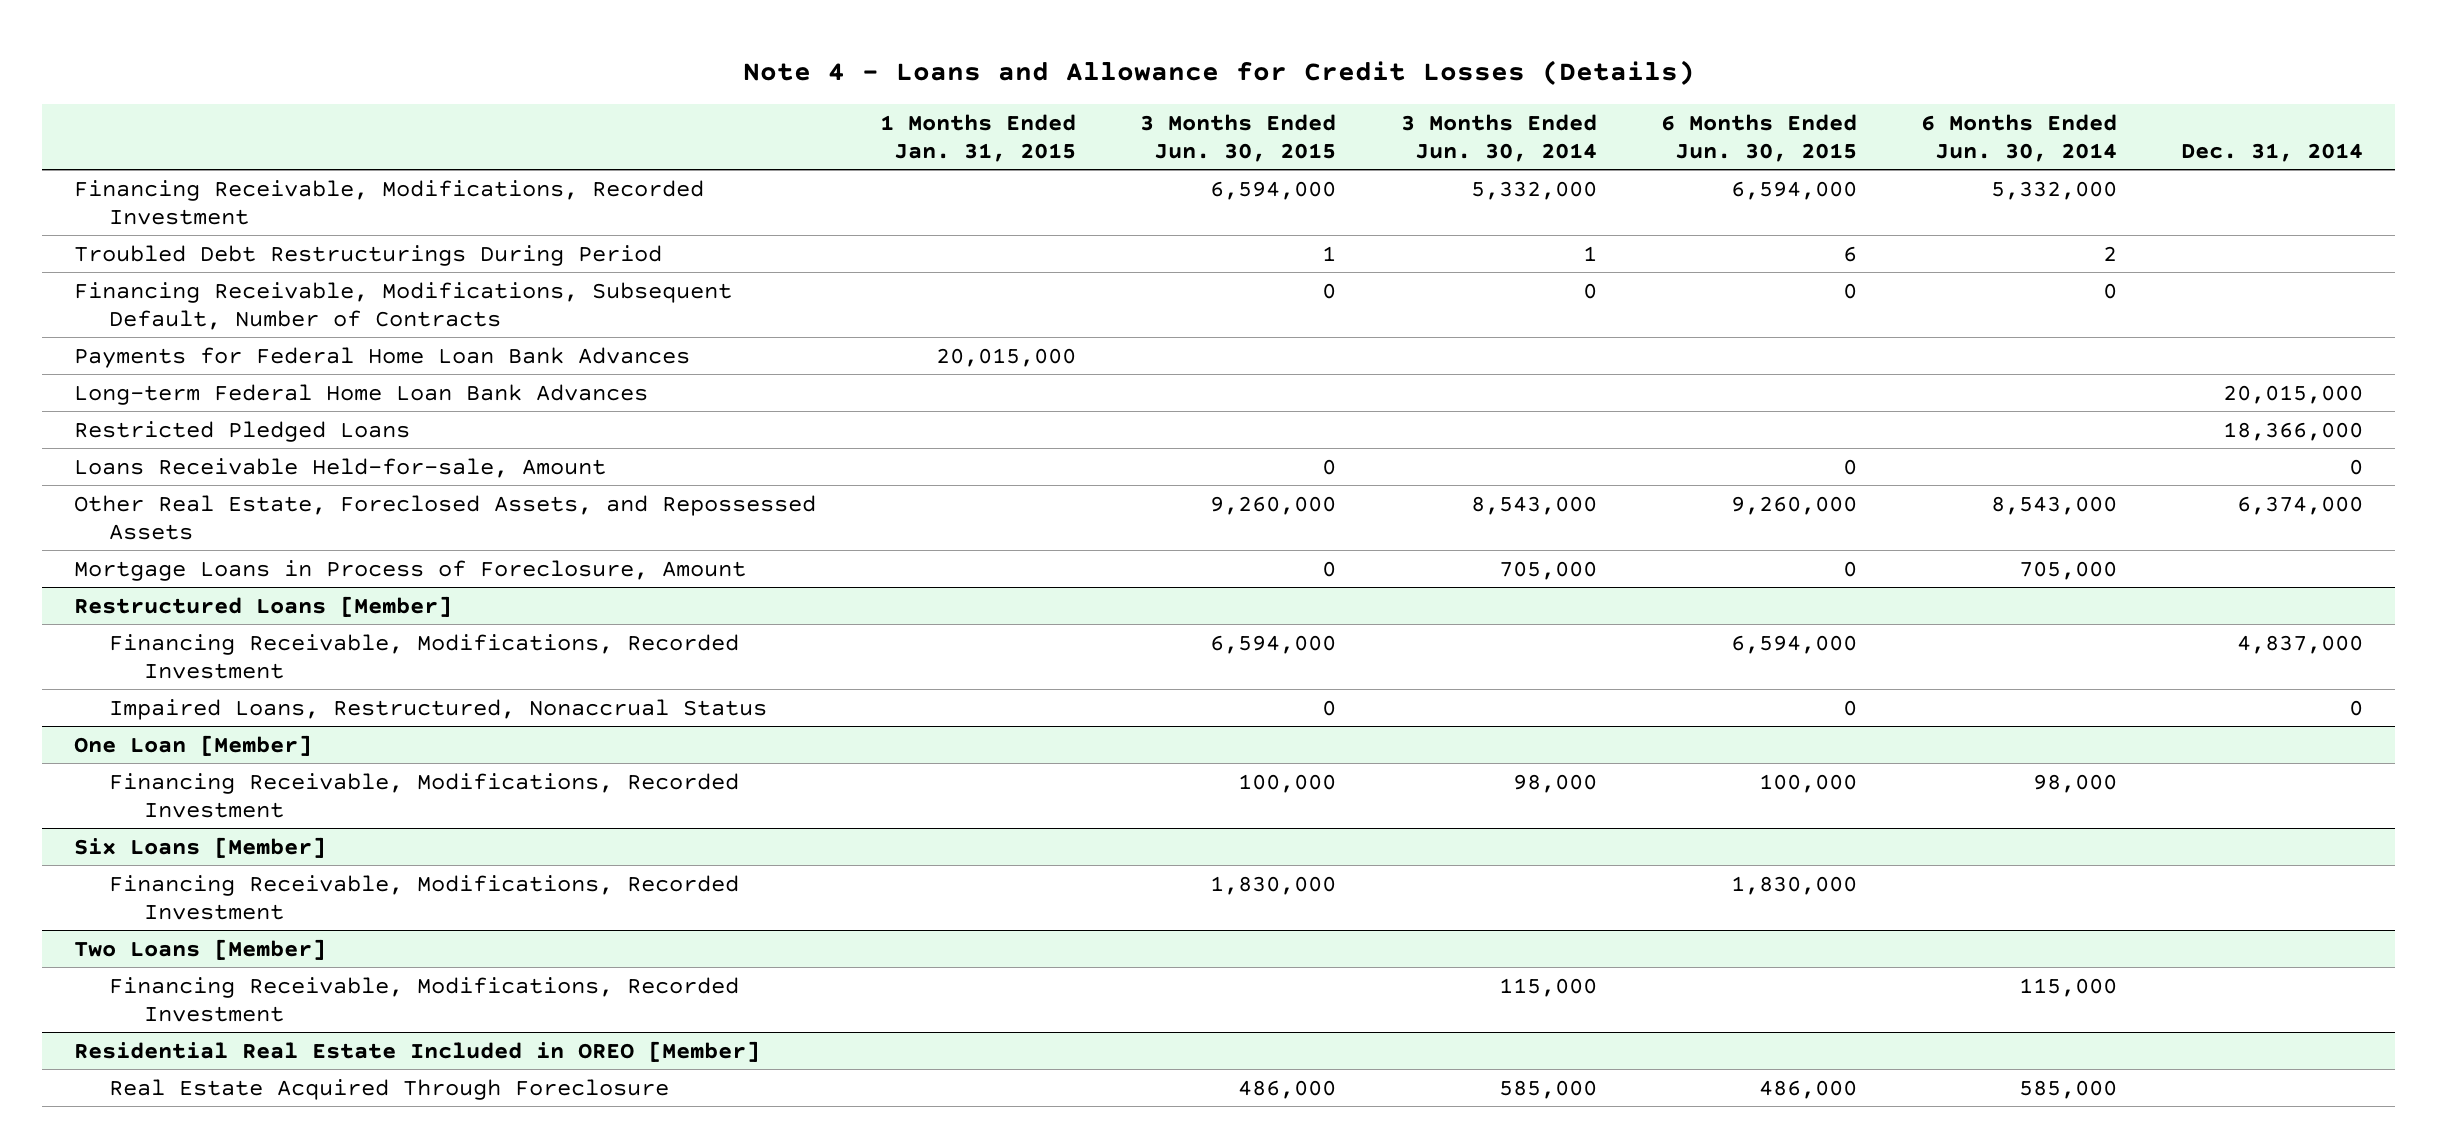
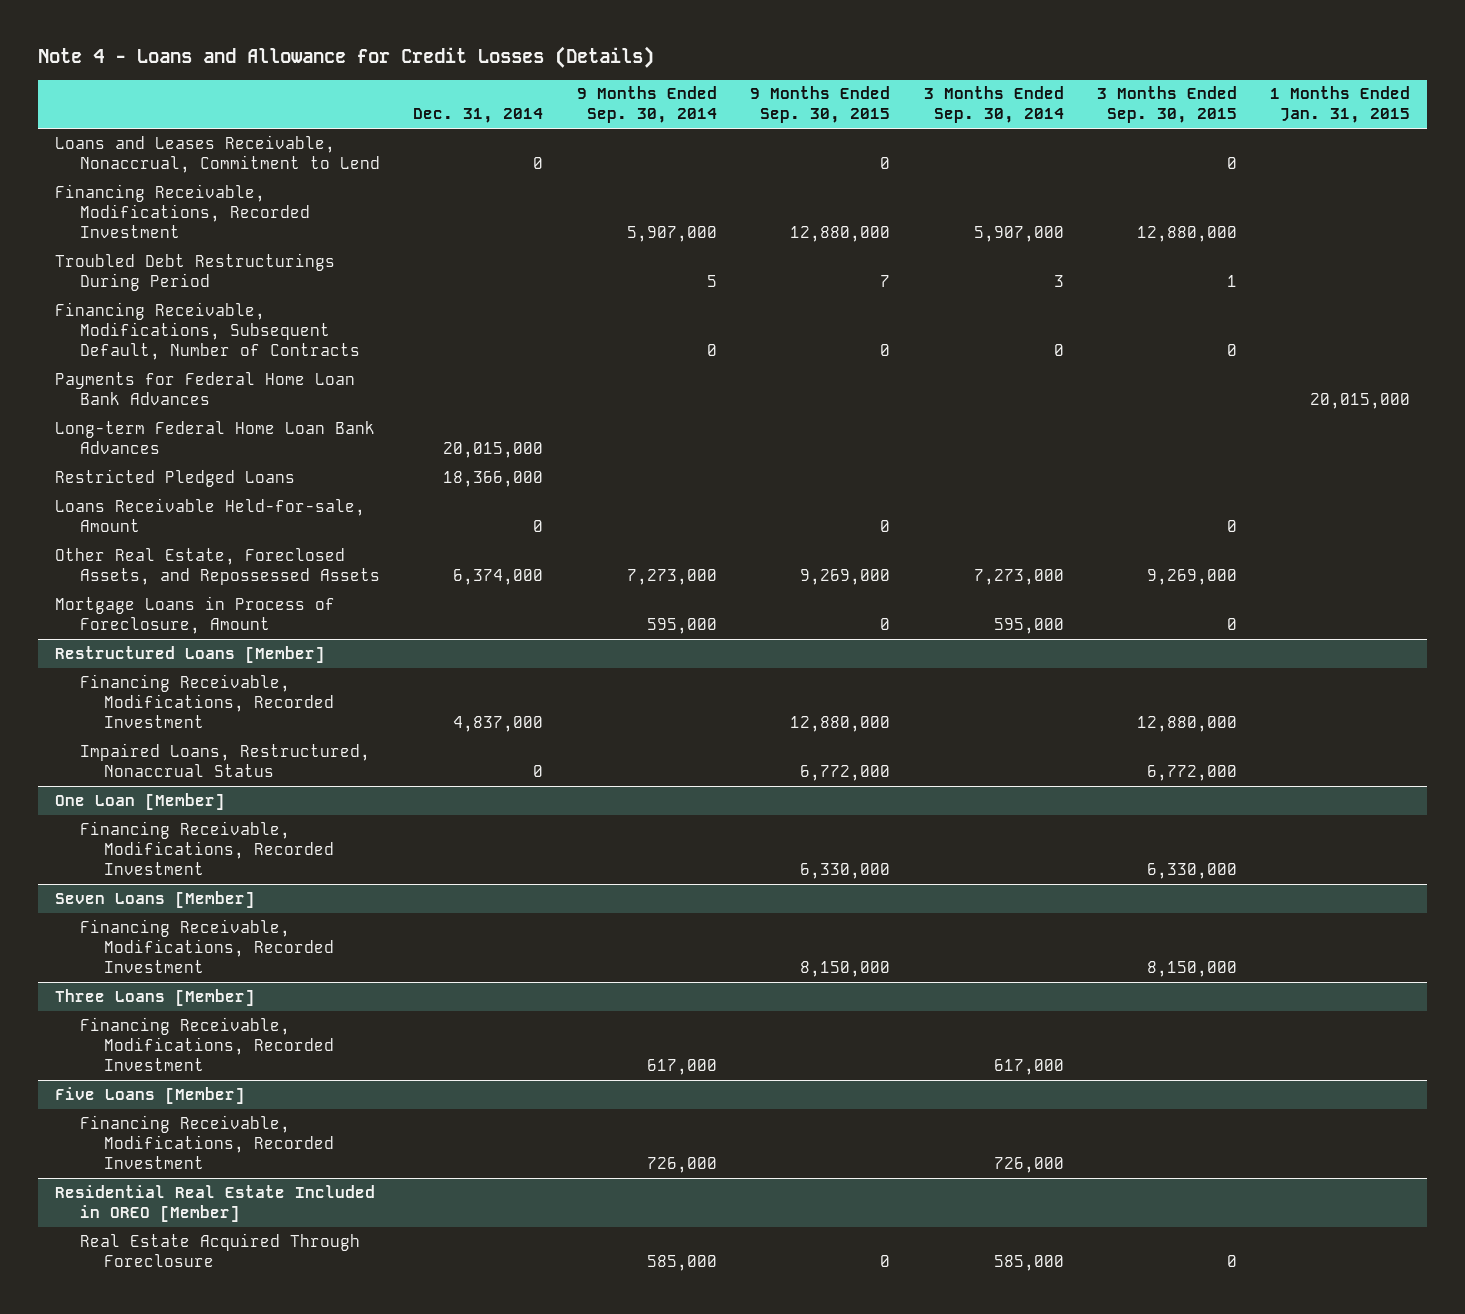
[1140,113,1337,162] 3 Months Ended Jun. 30, 2015 -> none
[1400,113,1597,162] 3 Months Ended Jun. 30, 2014 -> none
[1660,113,1857,162] 6 Months Ended Jun. 30, 2015 -> none
[1920,113,2117,162] 6 Months Ended Jun. 30, 2014 -> none
none -> [576,86,717,124] 9 Months Ended Sep. 30, 2014
none -> [750,86,891,124] 9 Months Ended Sep. 30, 2015
none -> [923,86,1064,124] 3 Months Ended Sep. 30, 2014
none -> [1097,86,1238,124] 3 Months Ended Sep. 30, 2015
none -> [54,134,380,173] Loans and Leases Receivable, Nonaccrual, Commitment to Lend
[74,836,327,858] Six Loans [Member] -> none
[109,874,740,920] Financing Receivable, Modifications, Recorded Investment -> none
[74,938,327,960] Two Loans [Member] -> none
[109,976,740,1022] Financing Receivable, Modifications, Recorded Investment -> none
none -> [54,890,255,908] Seven Loans [Member]
none -> [79,918,335,973] Financing Receivable, Modifications, Recorded Investment
none -> [54,988,255,1006] Three Loans [Member]
none -> [79,1016,335,1071] Financing Receivable, Modifications, Recorded Investment
none -> [54,1086,245,1104] Five Loans [Member]
none -> [79,1114,335,1169] Financing Receivable, Modifications, Recorded Investment

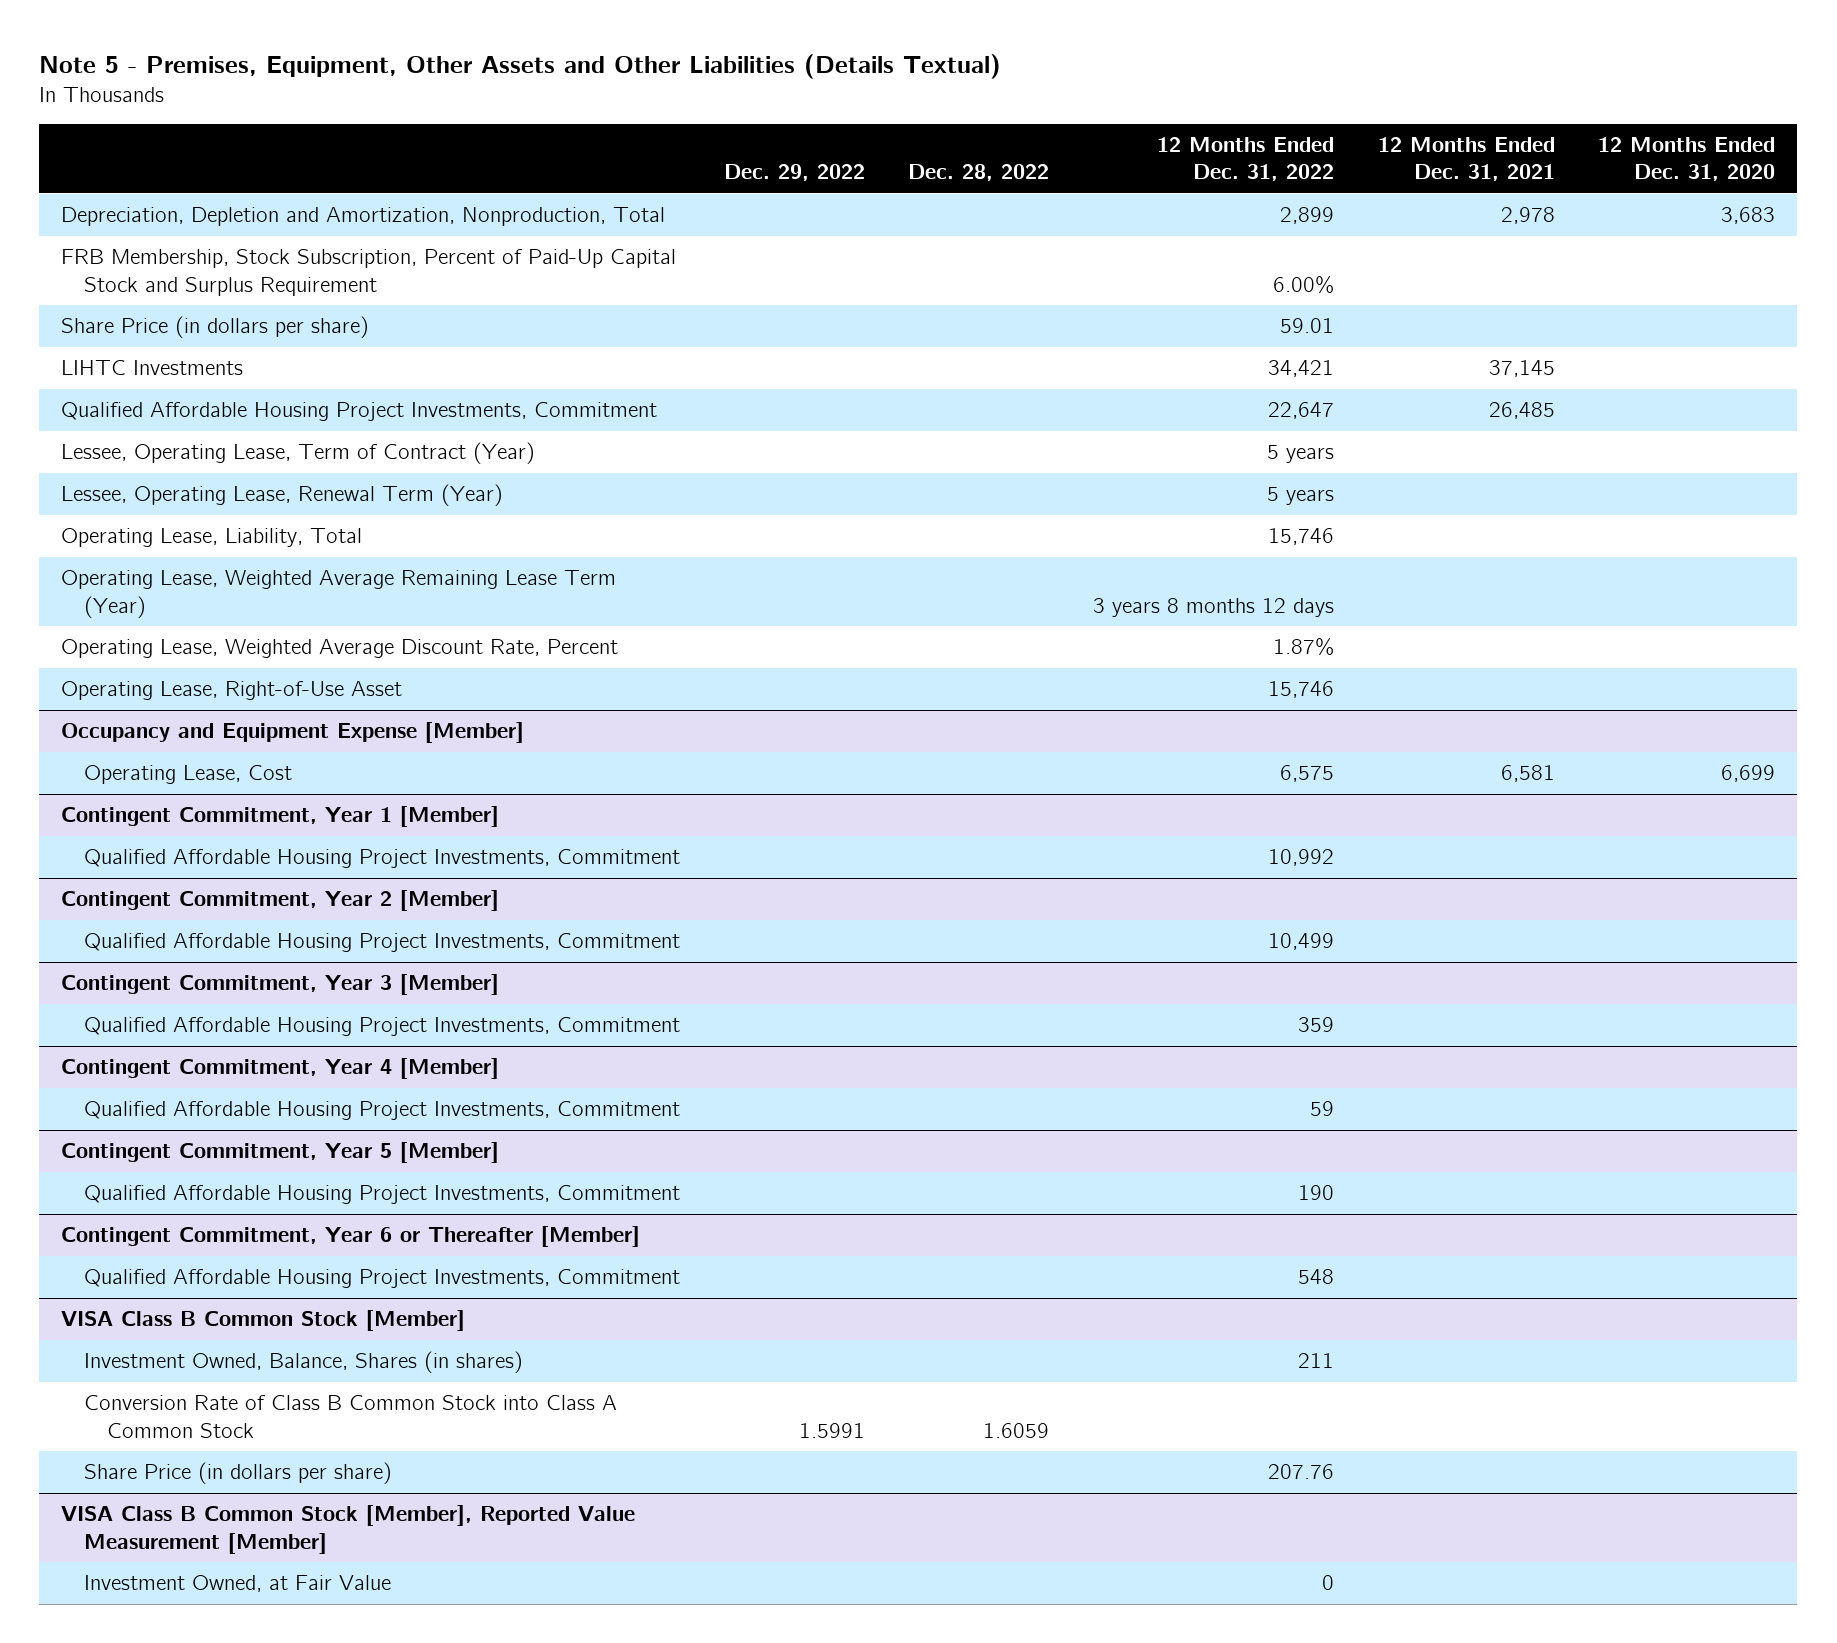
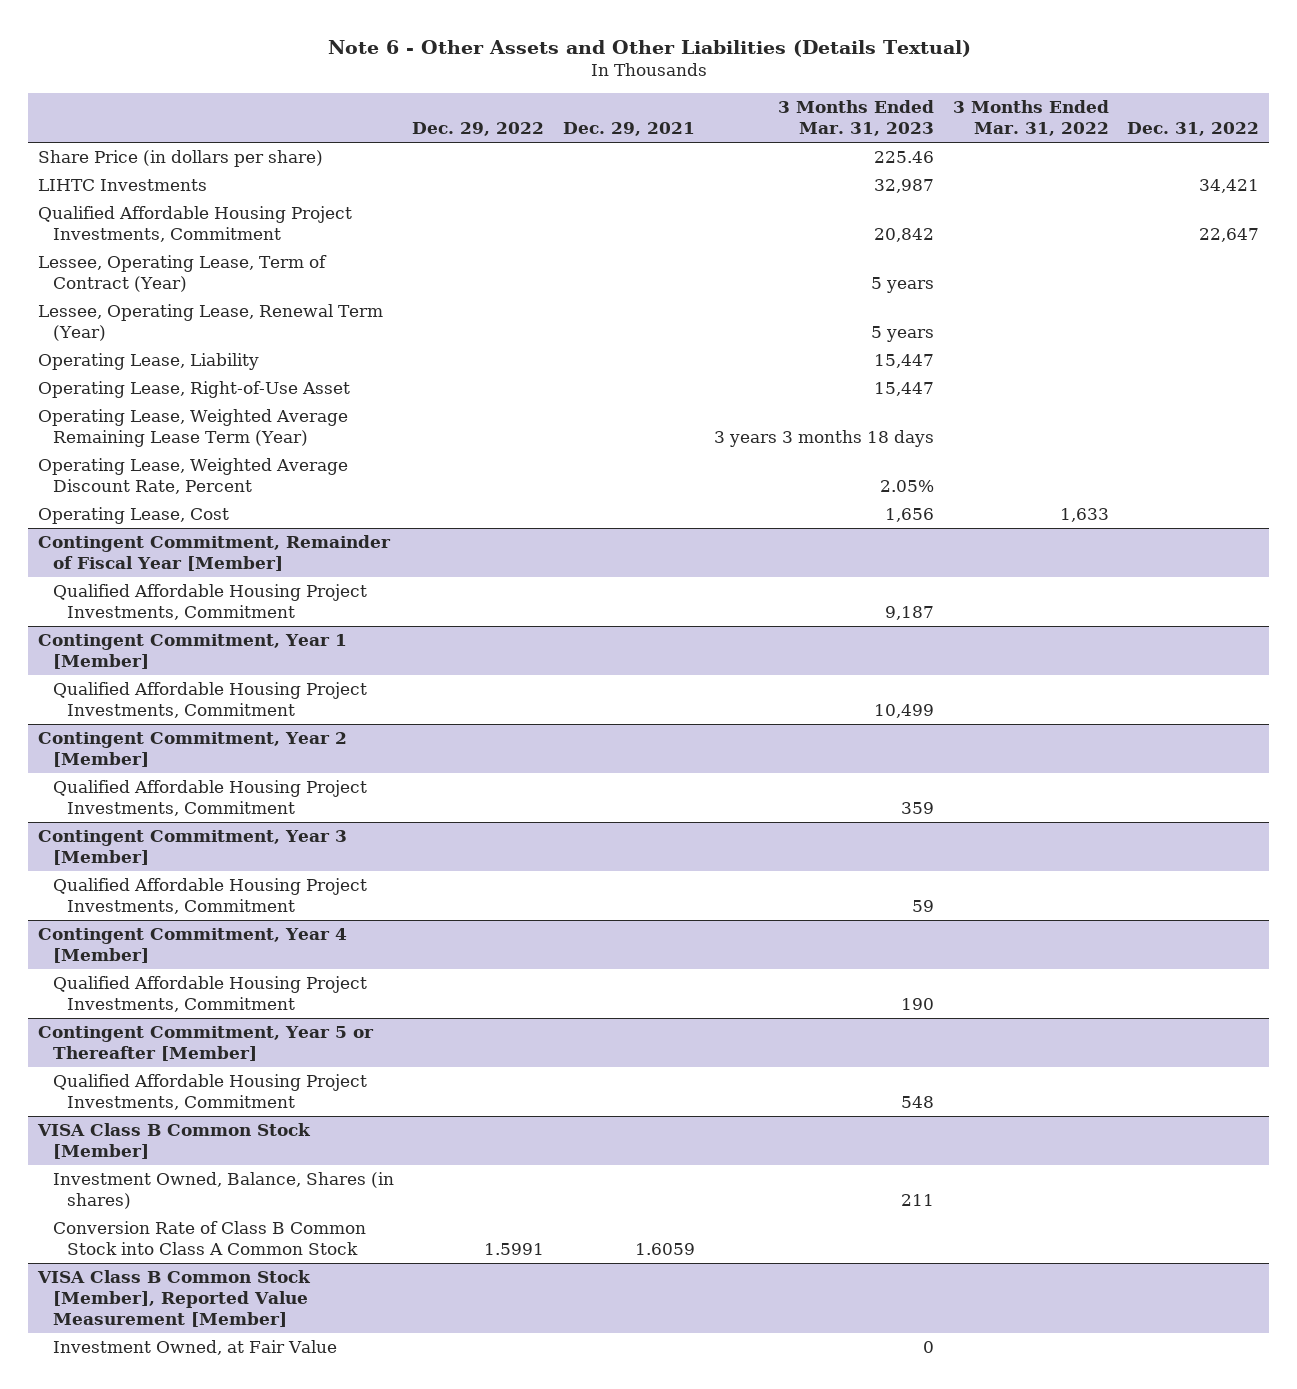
[39,53,1002,79] Note 5 - Premises, Equipment, Other Assets and Other Liabilities (Details Textual) -> [327,40,971,58] Note 6 - Other Assets and Other Liabilities (Details Textual)
[908,164,1050,182] Dec. 28, 2022 -> none
[1157,136,1335,182] 12 Months Ended Dec. 31, 2022 -> none
[1377,136,1555,182] 12 Months Ended Dec. 31, 2021 -> none
[1598,136,1776,182] 12 Months Ended Dec. 31, 2020 -> none
none -> [563,122,696,137] Dec. 29, 2021
none -> [777,100,934,137] 3 Months Ended Mar. 31, 2023
none -> [952,100,1109,137] 3 Months Ended Mar. 31, 2022
none -> [1127,122,1260,137] Dec. 31, 2022
[61,207,666,227] Depreciation, Depletion and Amortization, Nonproduction, Total -> none
[61,249,677,296] FRB Membership, Stock Subscription, Percent of Paid-Up Capital Stock and Surplus Requirement -> none
[61,528,363,548] Operating Lease, Liability, Total -> [37,352,259,370] Operating Lease, Liability
[61,681,403,701] Operating Lease, Right-of-Use Asset -> [37,380,350,398] Operating Lease, Right-of-Use Asset
[61,722,525,744] Occupancy and Equipment Expense [Member] -> none
[84,765,293,785] Operating Lease, Cost -> none
none -> [37,506,229,524] Operating Lease, Cost
none -> [37,534,391,572] Contingent Commitment, Remainder of Fiscal Year [Member]
none -> [52,583,367,621] Qualified Affordable Housing Project Investments, Commitment
[61,1142,500,1164] Contingent Commitment, Year 5 [Member] -> none
[84,1185,681,1205] Qualified Affordable Housing Project Investments, Commitment -> none
[61,1226,641,1248] Contingent Commitment, Year 6 or Thereafter [Member] -> none
[84,1269,681,1289] Qualified Affordable Housing Project Investments, Commitment -> none
none -> [37,1025,374,1062] Contingent Commitment, Year 5 or Thereafter [Member]
none -> [52,1073,367,1111] Qualified Affordable Housing Project Investments, Commitment
[84,1462,393,1485] Share Price (in dollars per share) -> none

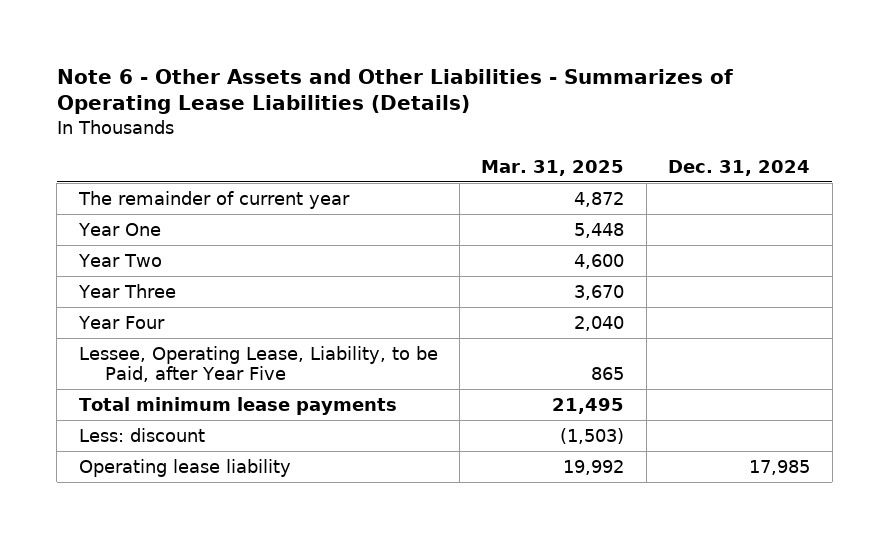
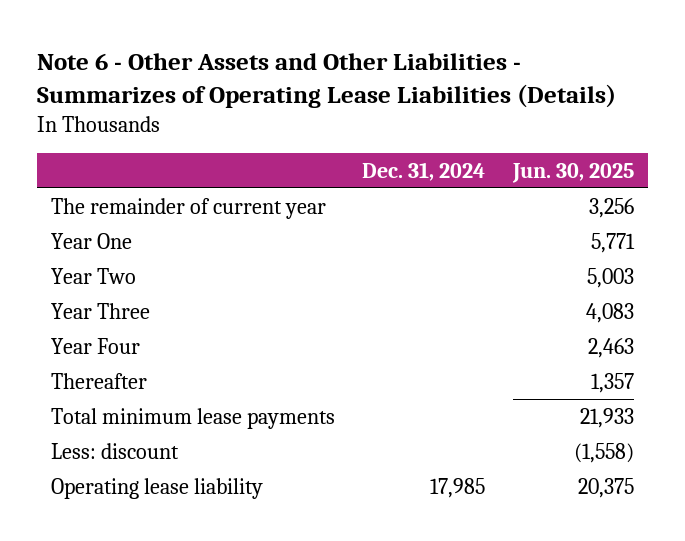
[481,159,625,176] Mar. 31, 2025 -> none
none -> [512,162,635,183] Jun. 30, 2025
[78,345,438,382] Lessee, Operating Lease, Liability, to be Paid, after Year Five -> [50,372,147,389] Thereafter

